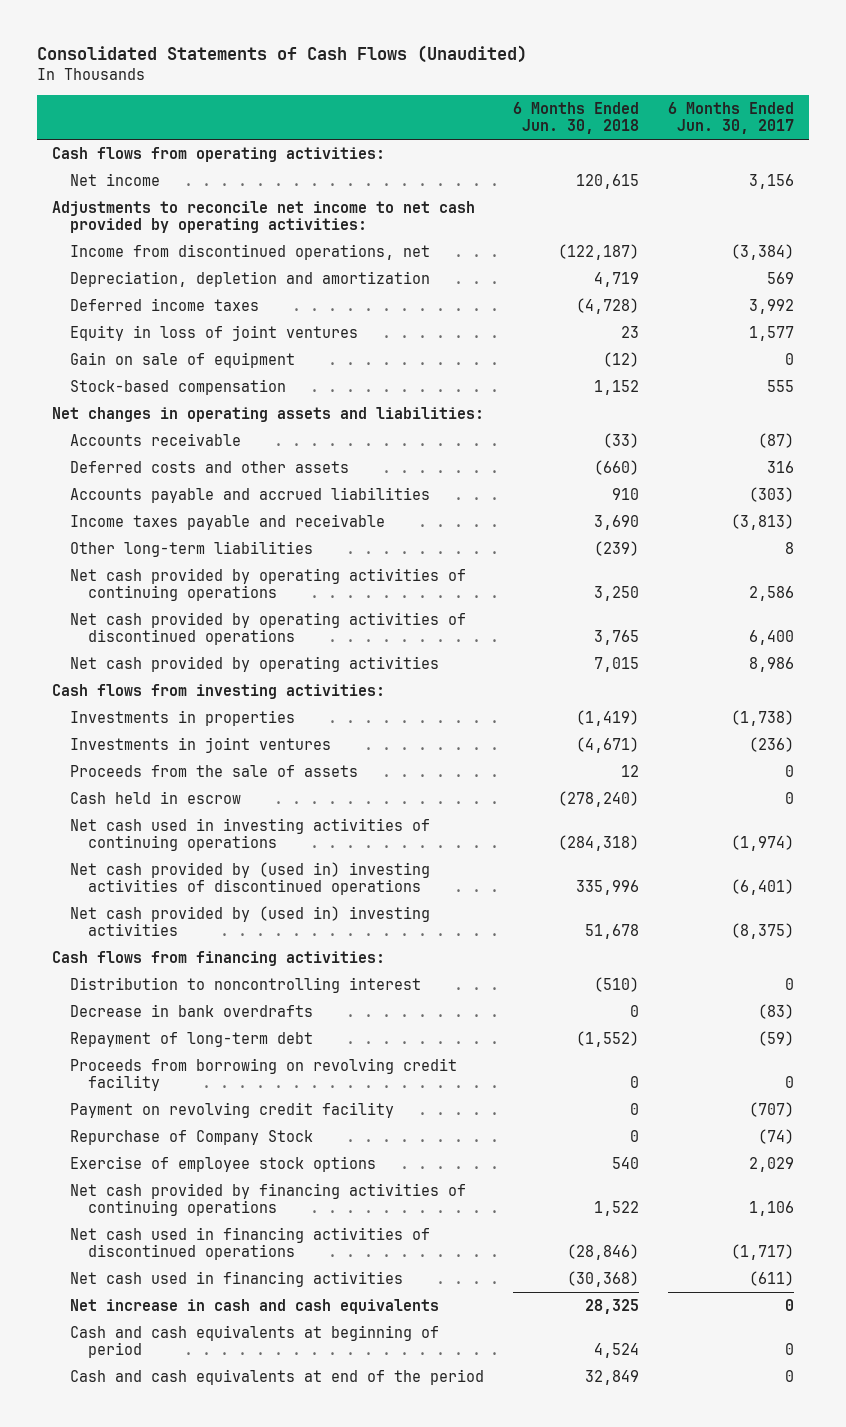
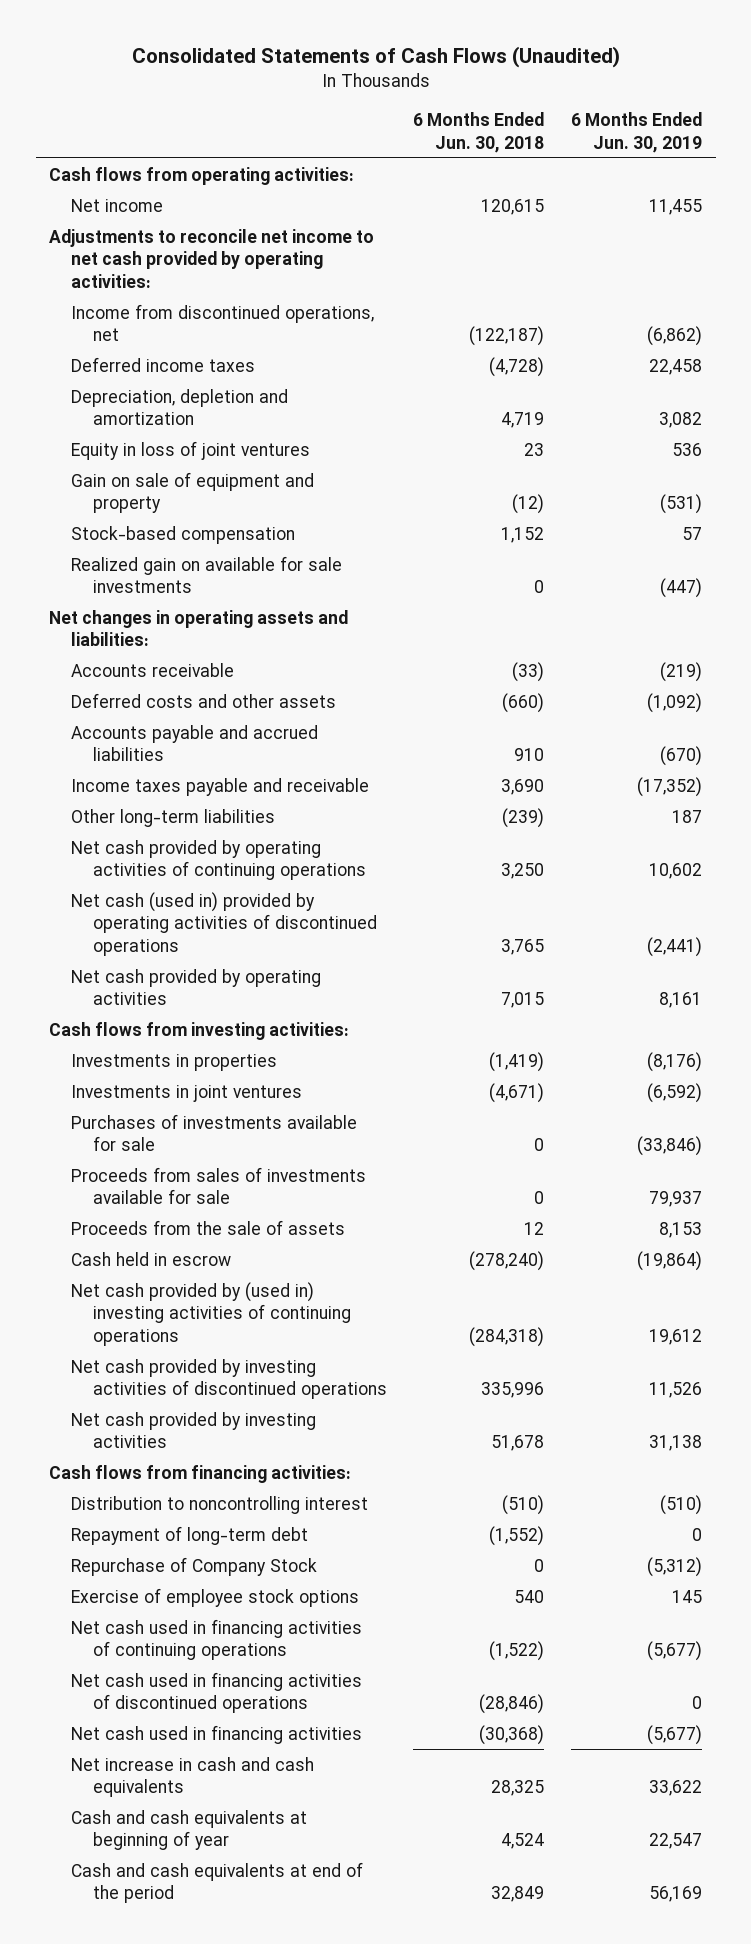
[668,101,795,135] 6 Months Ended Jun. 30, 2017 -> none
none -> [571,112,703,153] 6 Months Ended Jun. 30, 2019
[69,270,430,287] Depreciation, depletion and amortization -> [70,388,288,426] Depreciation, depletion and amortization
[69,351,295,368] Gain on sale of equipment -> [70,471,314,514] Gain on sale of equipment and property
none -> [70,555,342,594] Realized gain on available for sale investments
[69,611,466,646] Net cash provided by operating activities of discontinued operations -> [70,891,377,956] Net cash (used in) provided by operating activities of discontinued operations
none -> [70,1113,357,1152] Purchases of investments available for sale
none -> [70,1166,366,1205] Proceeds from sales of investments available for sale
[69,817,430,852] Net cash used in investing activities of continuing operations -> [70,1281,351,1346] Net cash provided by (used in) investing activities of continuing operations
[69,861,430,896] Net cash provided by (used in) investing activities of discontinued operations -> [70,1358,387,1400] Net cash provided by investing activities of discontinued operations
[69,905,430,937] Net cash provided by (used in) investing activities -> [70,1411,316,1449] Net cash provided by investing activities
[69,1003,313,1017] Decrease in bank overdrafts -> none
[69,1057,457,1092] Proceeds from borrowing on revolving credit facility -> none
[69,1101,394,1118] Payment on revolving credit facility -> none
[69,1182,466,1217] Net cash provided by financing activities of continuing operations -> [70,1618,362,1661] Net cash used in financing activities of continuing operations
[594,1201,640,1217] 1,522 -> [489,1641,545,1662] (1,522)
[69,1324,439,1359] Cash and cash equivalents at beginning of period -> [70,1809,307,1851] Cash and cash equivalents at beginning of year

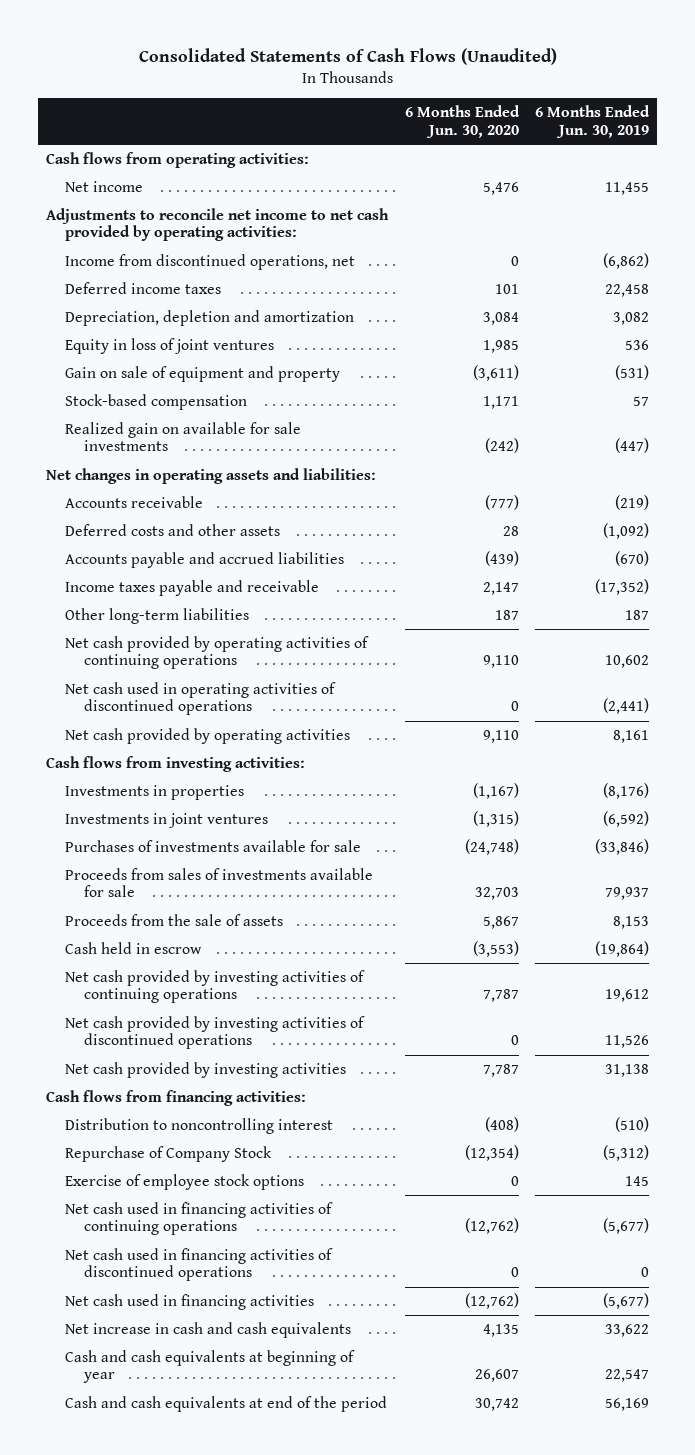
[413,112,545,153] 6 Months Ended Jun. 30, 2018 -> none
none -> [404,105,520,138] 6 Months Ended Jun. 30, 2020
[70,891,377,956] Net cash (used in) provided by operating activities of discontinued operations -> [65,681,337,716] Net cash used in operating activities of discontinued operations
[70,1281,351,1346] Net cash provided by (used in) investing activities of continuing operations -> [65,969,366,1004] Net cash provided by investing activities of continuing operations
[70,1525,308,1545] Repayment of long-term debt -> none

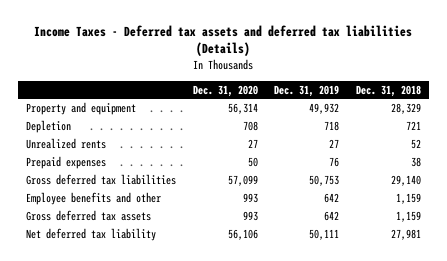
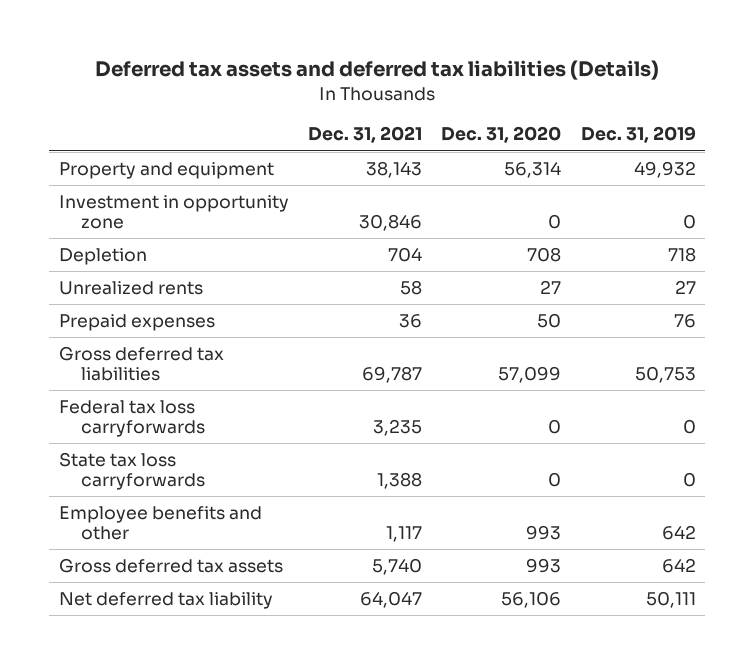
[34,24,413,57] Income Taxes - Deferred tax assets and deferred tax liabilities (Details) -> [95,60,660,81] Deferred tax assets and deferred tax liabilities (Details)
[355,84,421,97] Dec. 31, 2018 -> none
none -> [308,126,423,144] Dec. 31, 2021
none -> [58,194,289,230] Investment in opportunity zone
none -> [58,399,205,438] Federal tax loss carryforwards
none -> [58,451,205,491] State tax loss carryforwards

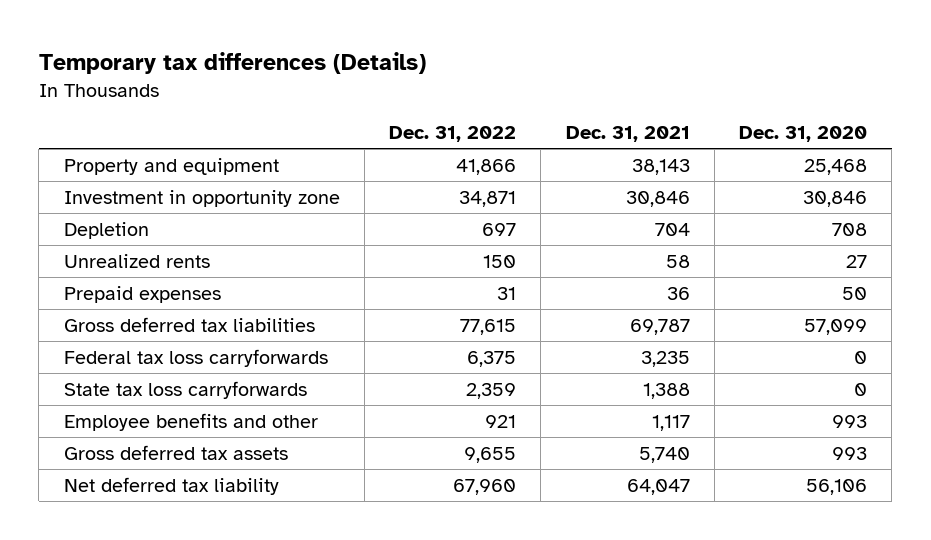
[95,60,660,81] Deferred tax assets and deferred tax liabilities (Details) -> [38,51,426,74] Temporary tax differences (Details)
[580,126,696,144] Dec. 31, 2019 -> none
none -> [389,126,517,143] Dec. 31, 2022
[504,160,562,178] 56,314 -> [804,158,868,175] 25,468
[548,214,562,230] 0 -> [803,190,868,207] 30,846

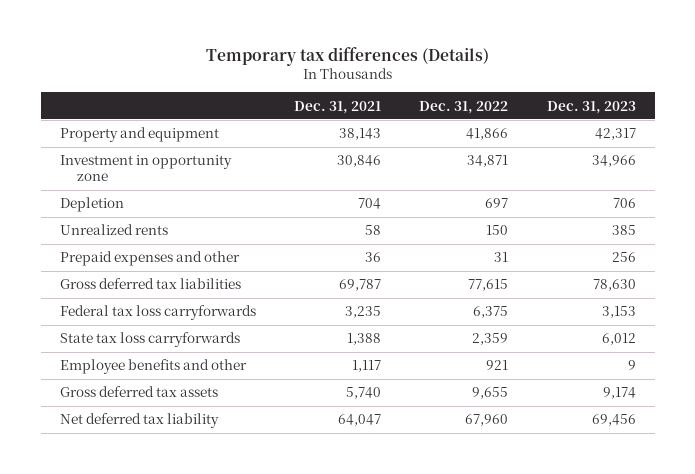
[739,126,868,143] Dec. 31, 2020 -> none
none -> [546,100,636,114] Dec. 31, 2023
[63,285,221,303] Prepaid expenses -> [59,251,240,267] Prepaid expenses and other

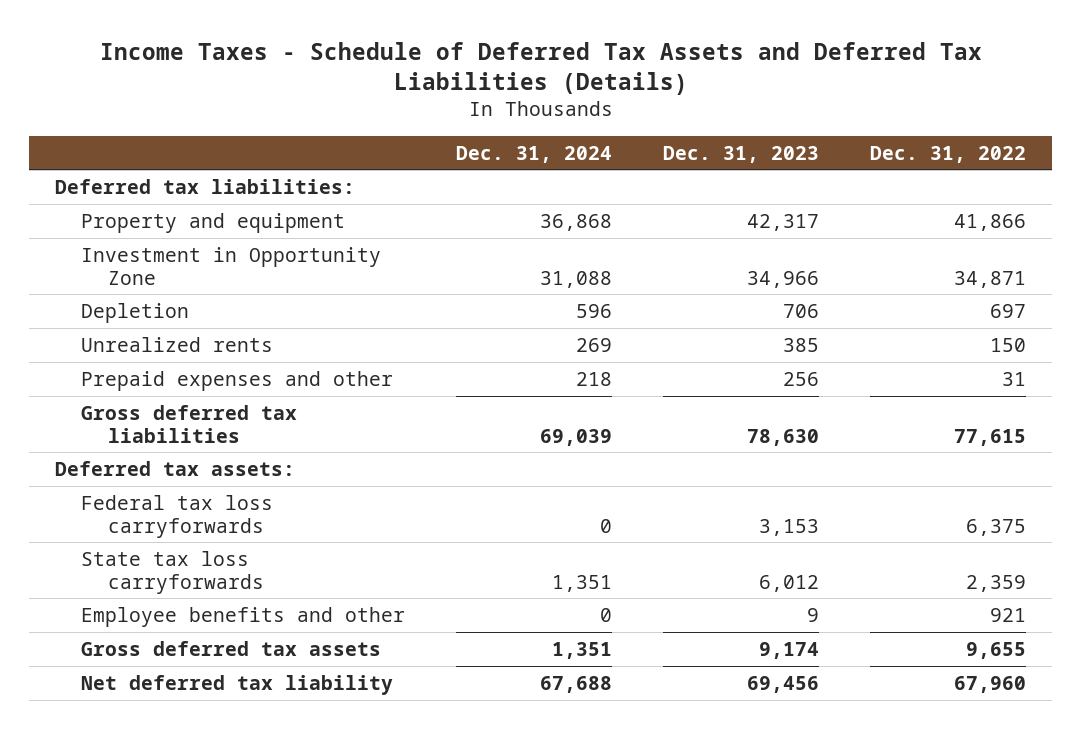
[205,47,489,67] Temporary tax differences (Details) -> [99,41,982,95] Income Taxes - Schedule of Deferred Tax Assets and Deferred Tax Liabilities (Details)
[294,100,382,114] Dec. 31, 2021 -> none
none -> [456,145,613,163] Dec. 31, 2024
none -> [54,178,355,194] Deferred tax liabilities:
[59,155,232,182] Investment in opportunity zone -> [81,246,382,285] Investment in Opportunity Zone
none -> [54,460,295,476] Deferred tax assets:

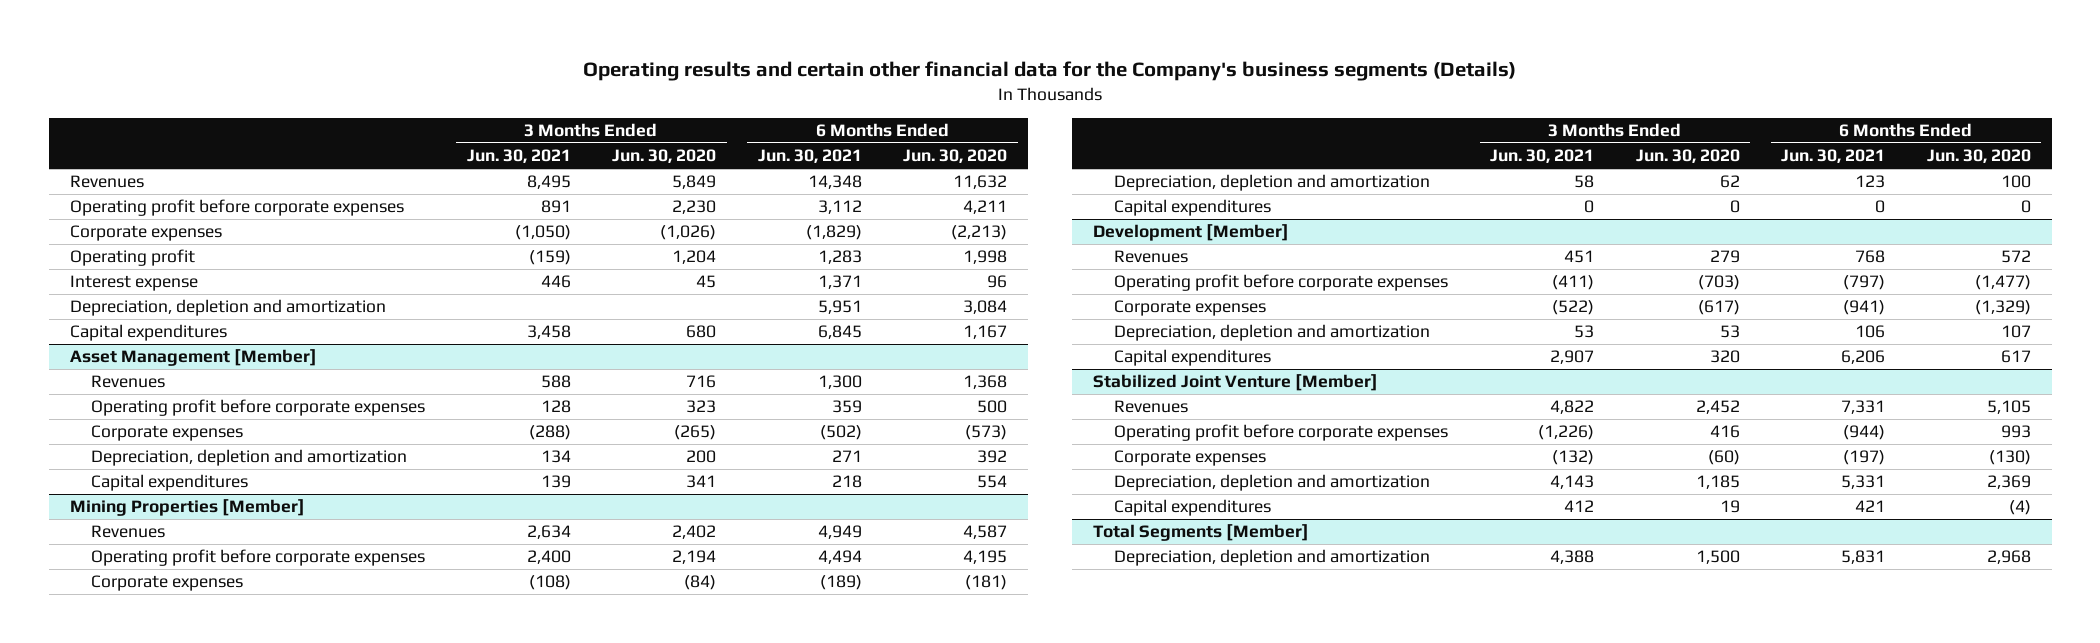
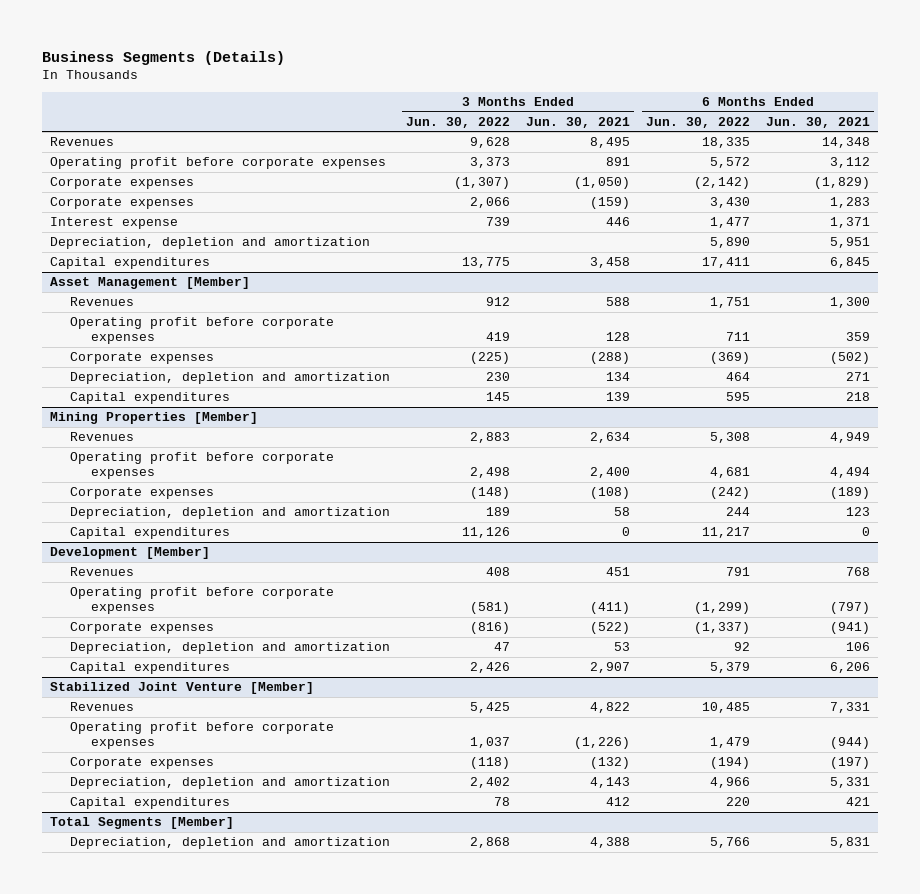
[583,61,1517,82] Operating results and certain other financial data for the Company's business segments (Details) -> [41,50,285,65] Business Segments (Details)
[612,149,717,164] Jun. 30, 2020 -> none
[903,149,1008,164] Jun. 30, 2020 -> none
none -> [406,116,511,128] Jun. 30, 2022
none -> [646,116,751,128] Jun. 30, 2022
[69,249,195,267] Operating profit -> [49,197,194,210] Corporate expenses

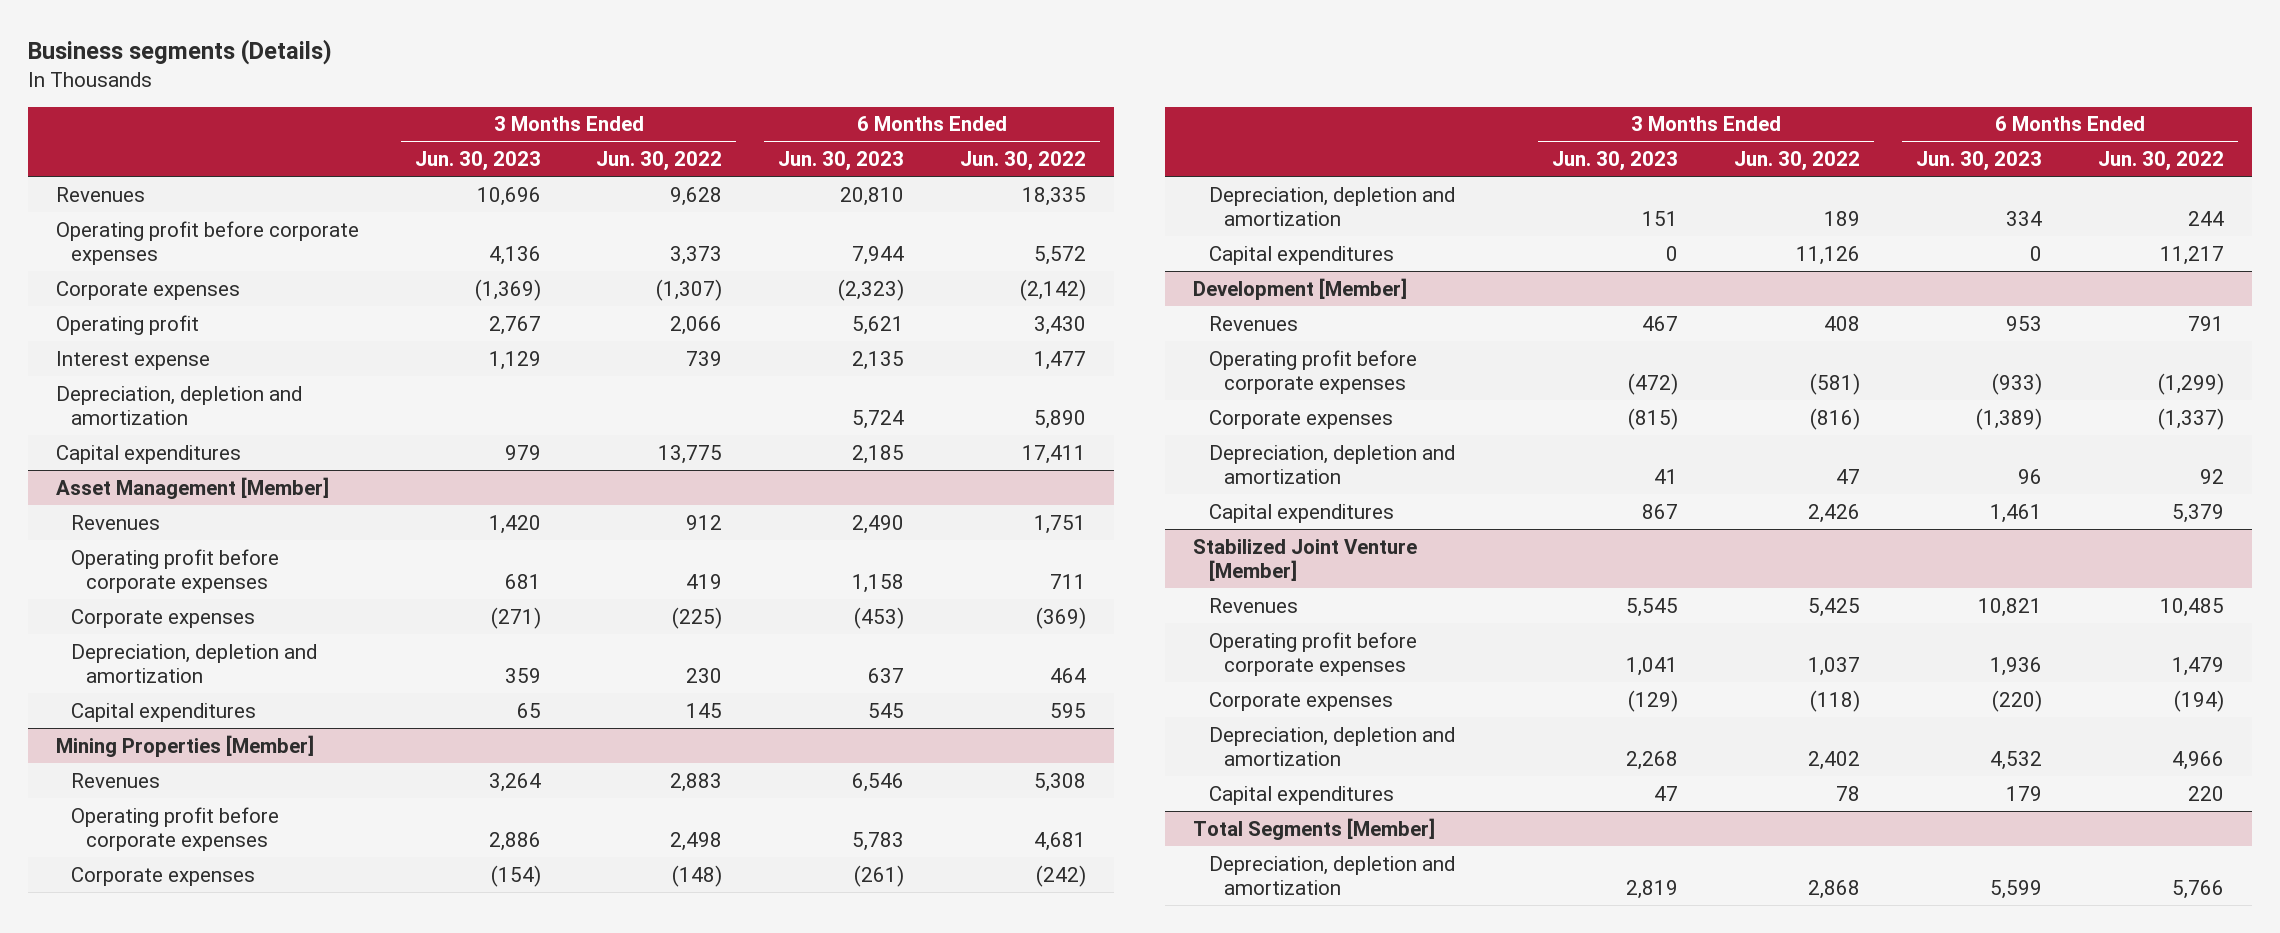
[41,50,285,65] Business Segments (Details) -> [27,39,332,66] Business segments (Details)
[526,116,631,128] Jun. 30, 2021 -> none
[766,116,871,128] Jun. 30, 2021 -> none
none -> [414,151,541,172] Jun. 30, 2023
none -> [778,151,905,172] Jun. 30, 2023
[49,197,194,210] Corporate expenses -> [55,314,199,335] Operating profit

